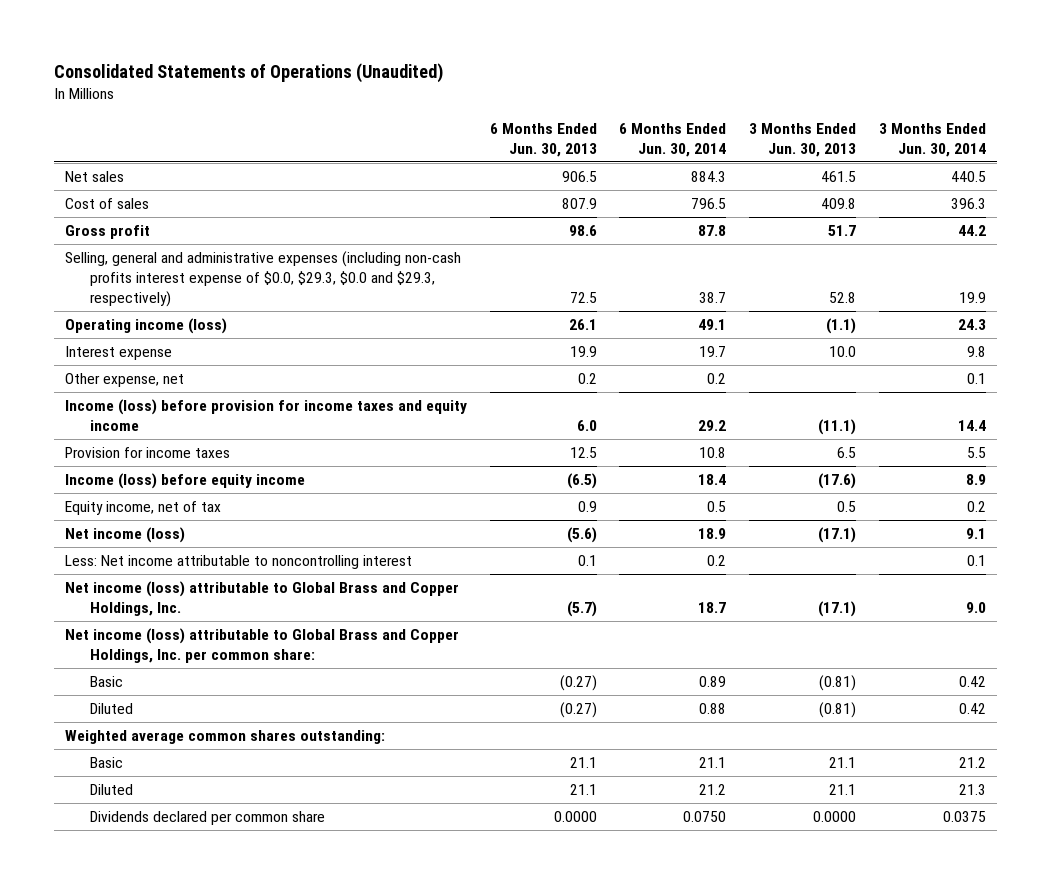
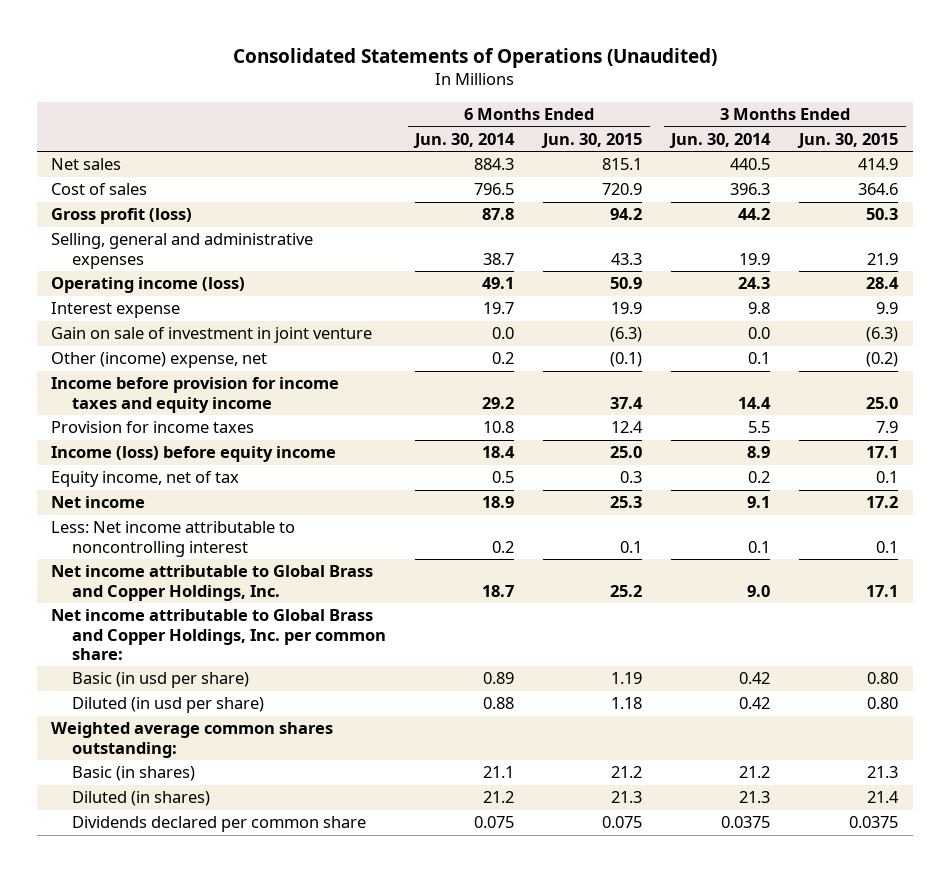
[489,123,597,157] 6 Months Ended Jun. 30, 2013 -> none
[749,123,857,157] 3 Months Ended Jun. 30, 2013 -> none
none -> [541,133,643,149] Jun. 30, 2015
none -> [797,133,899,149] Jun. 30, 2015
[65,225,151,240] Gross profit -> [51,208,193,225] Gross profit (loss)
[65,251,462,307] Selling, general and administrative expenses (including non-cash profits interest expense of $0.0, $29.3, $0.0 and $29.3, respectively) -> [51,233,314,269] Selling, general and administrative expenses
none -> [51,327,373,344] Gain on sale of investment in joint venture
[65,373,185,388] Other expense, net -> [51,352,268,369] Other (income) expense, net
[65,399,468,431] Income (loss) before provision for income taxes and equity income -> [51,377,340,413] Income before provision for income taxes and equity income
[65,527,186,544] Net income (loss) -> [51,496,146,509] Net income
[65,581,460,616] Net income (loss) attributable to Global Brass and Copper Holdings, Inc. -> [51,565,374,601] Net income attributable to Global Brass and Copper Holdings, Inc.
[65,628,460,663] Net income (loss) attributable to Global Brass and Copper Holdings, Inc. per common share: -> [51,609,386,661] Net income attributable to Global Brass and Copper Holdings, Inc. per common share:
[89,676,123,688] Basic -> [71,672,249,689] Basic (in usd per share)
[89,703,133,715] Diluted -> [71,697,264,714] Diluted (in usd per share)
[89,757,123,769] Basic -> [71,766,195,782] Basic (in shares)
[89,784,133,796] Diluted -> [71,791,210,807] Diluted (in shares)
[683,811,727,823] 0.0750 -> [474,816,515,829] 0.075

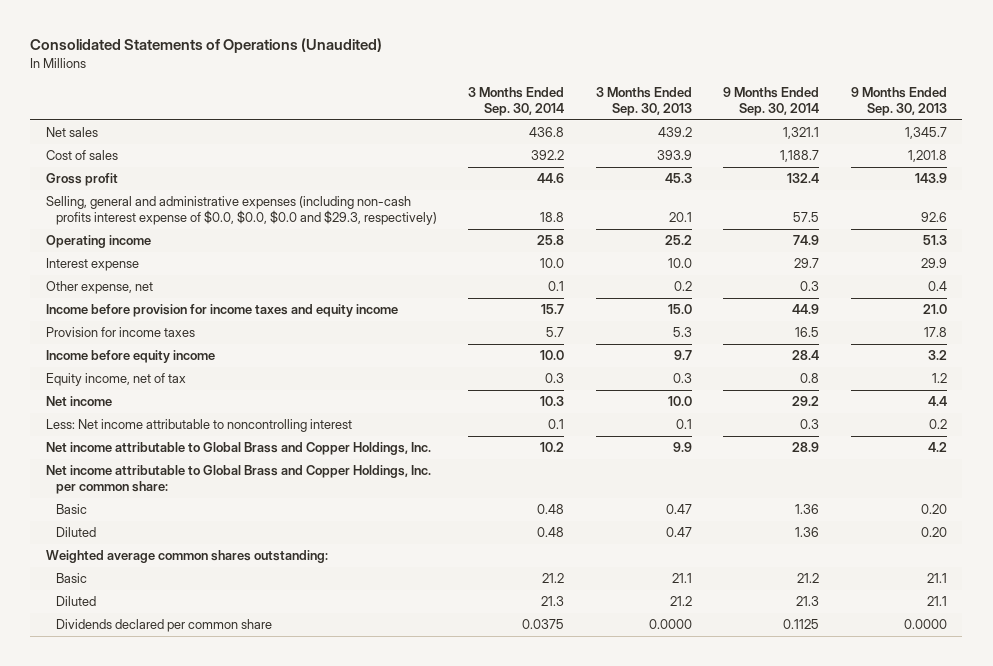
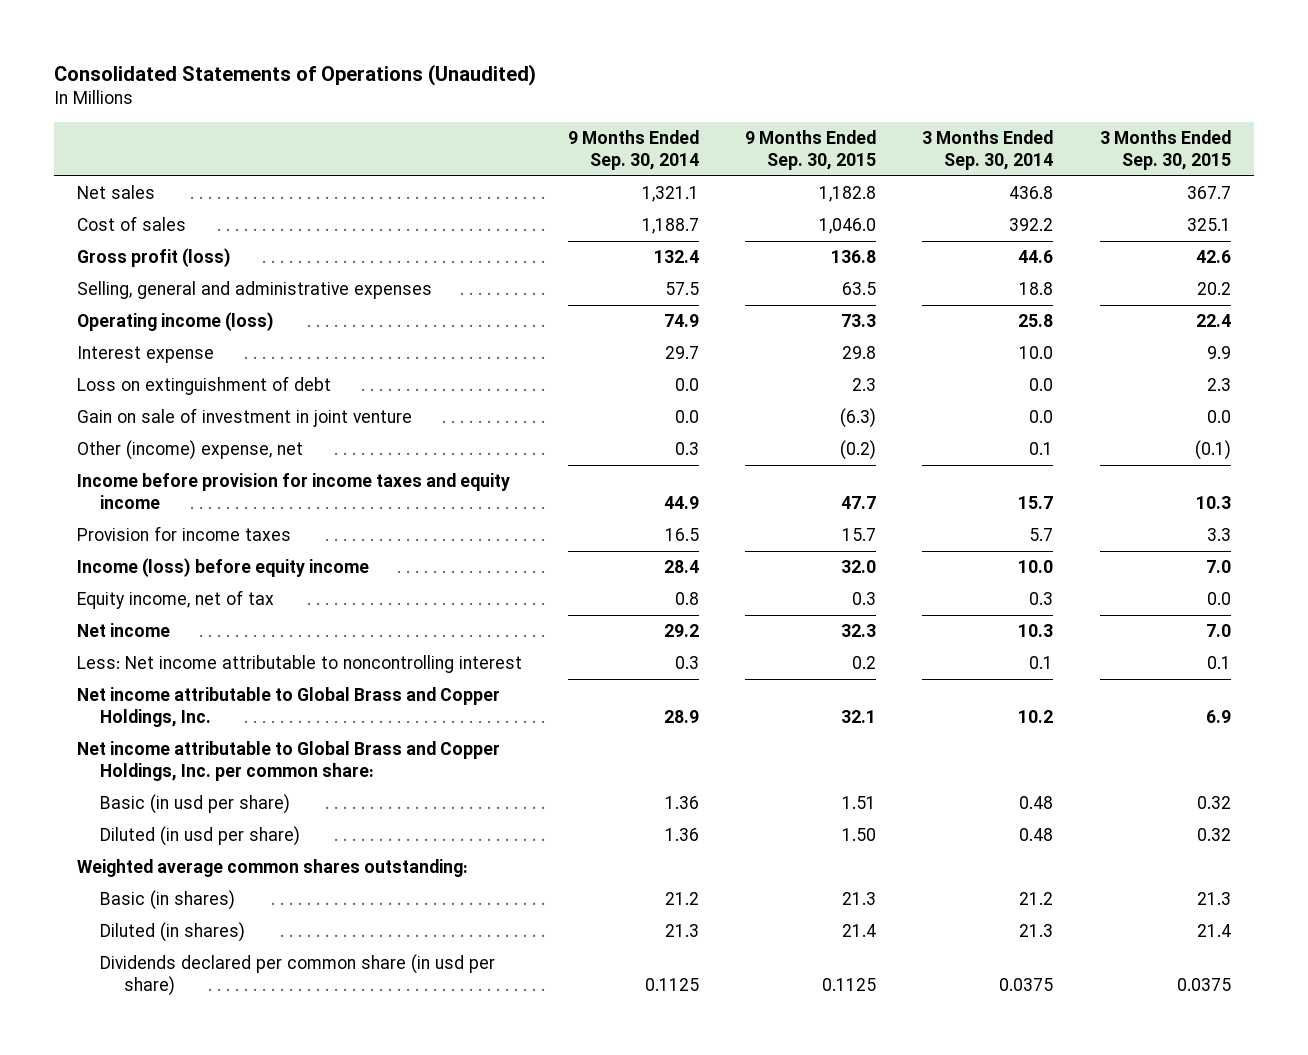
[595,87,692,116] 3 Months Ended Sep. 30, 2013 -> none
[850,87,947,116] 9 Months Ended Sep. 30, 2013 -> none
none -> [745,129,877,171] 9 Months Ended Sep. 30, 2015
none -> [1099,129,1231,171] 3 Months Ended Sep. 30, 2015
[46,173,119,187] Gross profit -> [76,248,231,268] Gross profit (loss)
[46,196,437,225] Selling, general and administrative expenses (including non-cash profits interest expense of $0.0, $0.0, $0.0 and $29.3, respectively) -> [76,281,432,300] Selling, general and administrative expenses
[46,235,152,249] Operating income -> [76,312,274,332] Operating income (loss)
none -> [76,376,331,396] Loss on extinguishment of debt
none -> [76,408,412,428] Gain on sale of investment in joint venture
[46,281,154,295] Other expense, net -> [76,440,303,461] Other (income) expense, net
[46,350,216,364] Income before equity income -> [76,558,369,578] Income (loss) before equity income
[55,504,87,515] Basic -> [100,794,291,815] Basic (in usd per share)
[55,527,96,538] Diluted -> [100,826,301,847] Diluted (in usd per share)
[55,573,87,584] Basic -> [100,890,236,911] Basic (in shares)
[55,596,96,607] Diluted -> [100,922,246,943] Diluted (in shares)
[55,619,272,633] Dividends declared per common share -> [100,954,496,997] Dividends declared per common share (in usd per share)

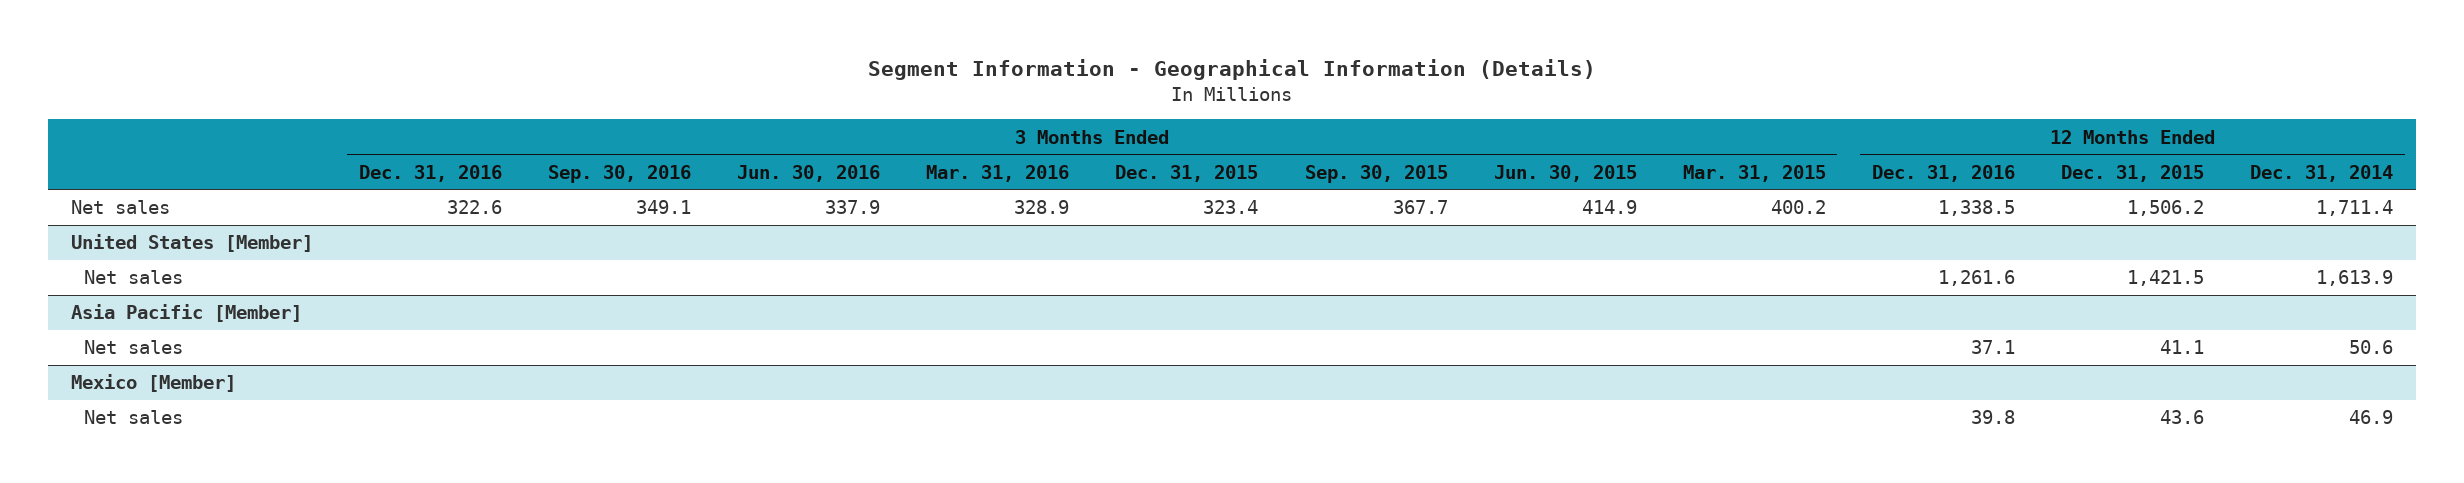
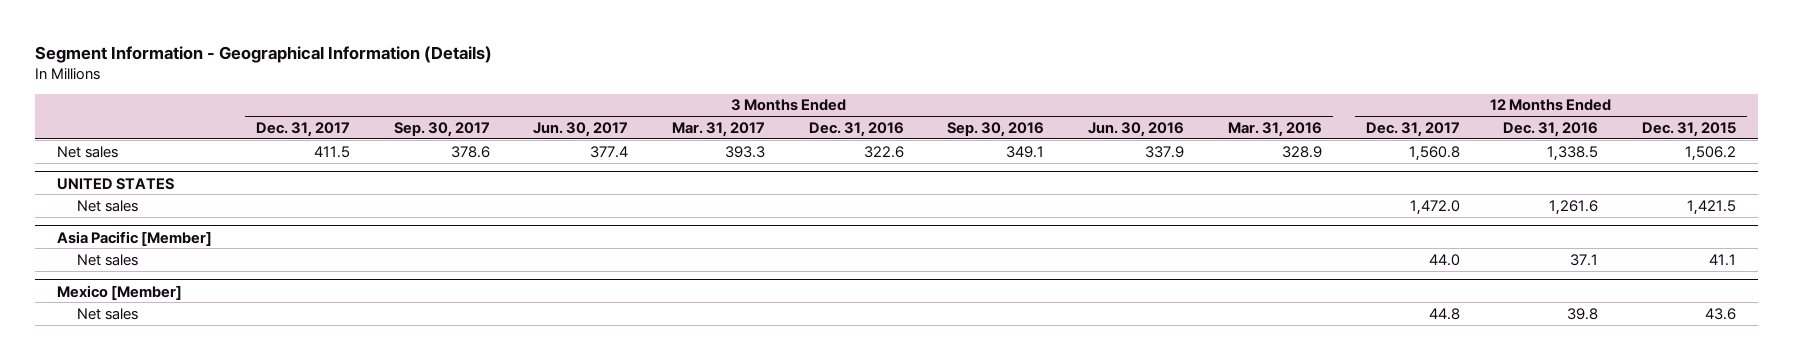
[1115,164,1259,182] Dec. 31, 2015 -> none
[1304,164,1448,183] Sep. 30, 2015 -> none
[1493,164,1637,182] Jun. 30, 2015 -> none
[1682,164,1826,182] Mar. 31, 2015 -> none
[2250,164,2394,182] Dec. 31, 2014 -> none
none -> [255,121,350,137] Dec. 31, 2017
none -> [393,121,490,137] Sep. 30, 2017
none -> [533,121,629,137] Jun. 30, 2017
none -> [672,121,766,137] Mar. 31, 2017
none -> [1365,121,1460,137] Dec. 31, 2017
[70,234,313,253] United States [Member] -> [57,177,175,190] UNITED STATES

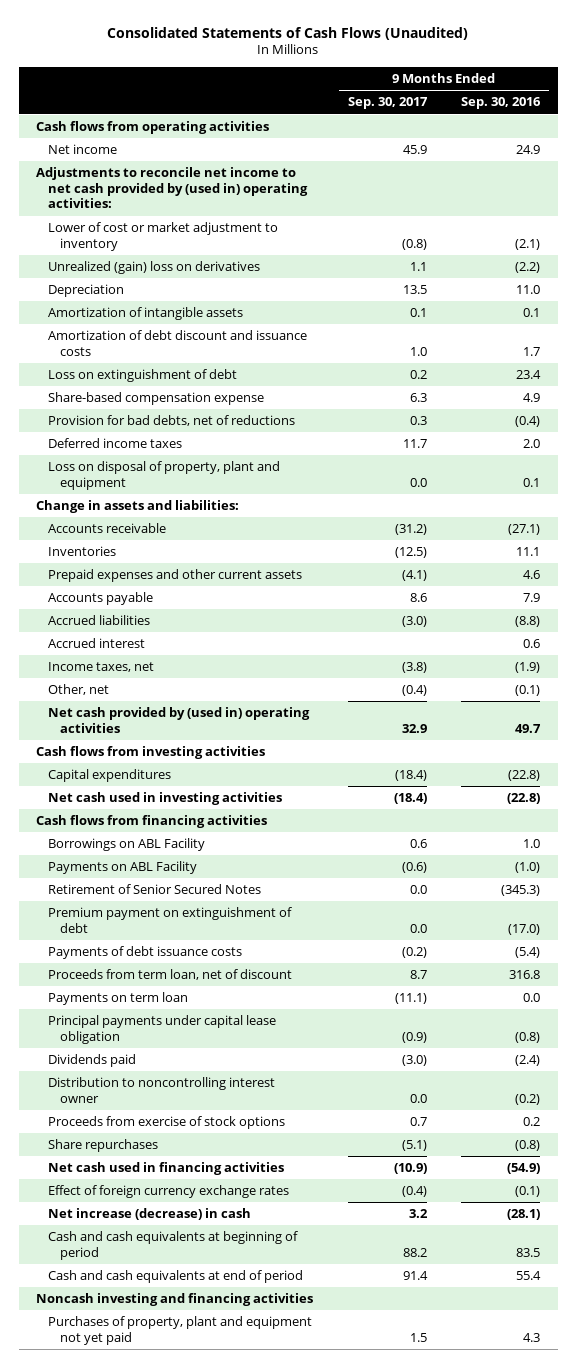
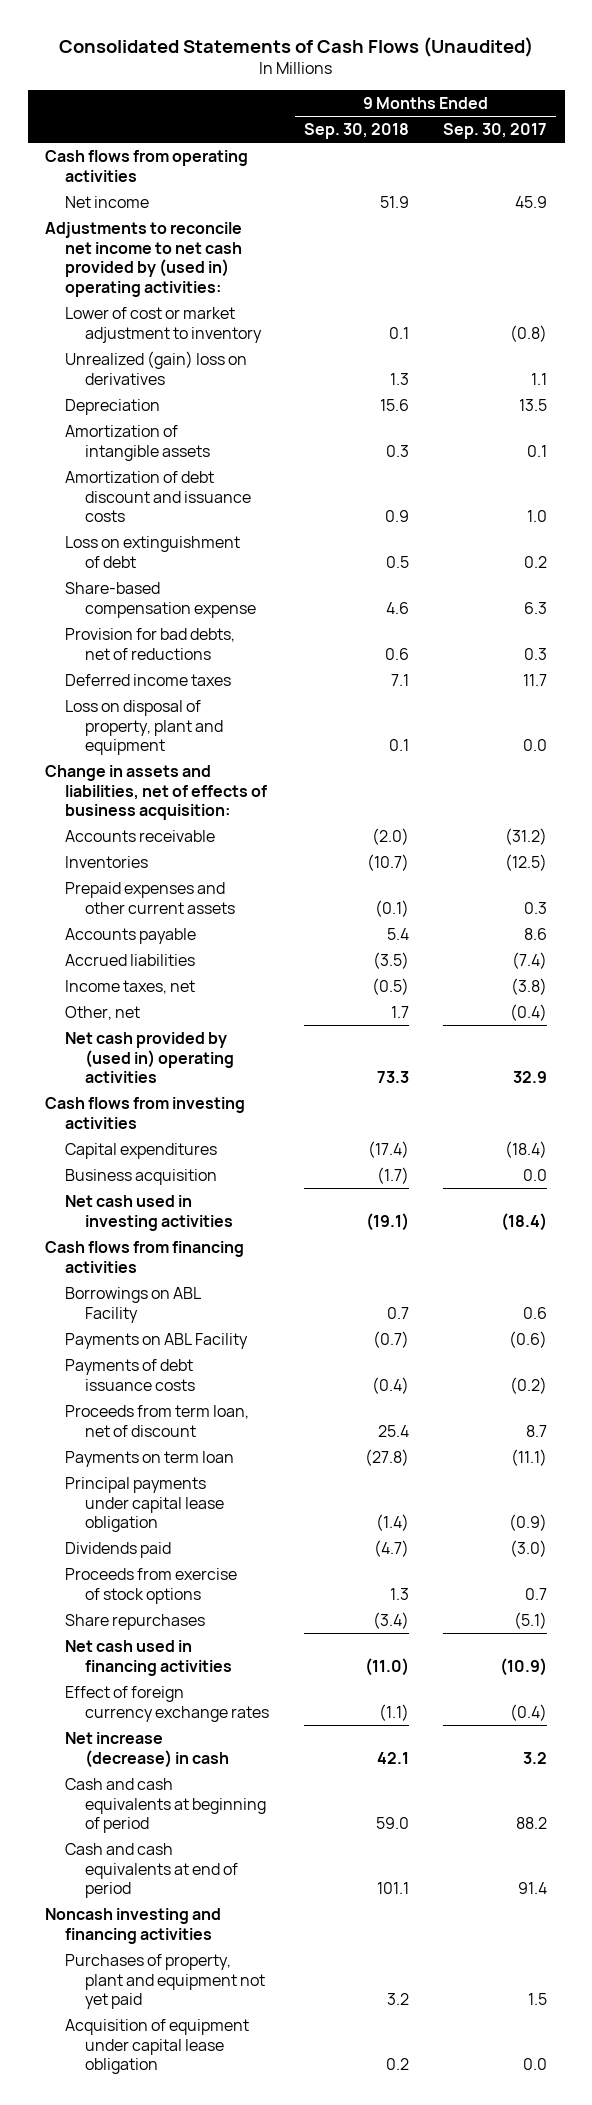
[461,97,542,110] Sep. 30, 2016 -> none
none -> [303,123,409,140] Sep. 30, 2018
[36,500,240,514] Change in assets and liabilities: -> [45,764,267,821] Change in assets and liabilities, net of effects of business acquisition:
[401,570,427,582] (4.1) -> [524,901,548,914] 0.3
[48,638,146,649] Accrued interest -> none
[401,616,427,628] (3.0) -> [512,951,548,969] (7.4)
none -> [64,1168,217,1185] Business acquisition
[48,884,262,895] Retirement of Senior Secured Notes -> none
[48,907,293,933] Premium payment on extinguishment of debt -> none
[48,1077,276,1103] Distribution to noncontrolling interest owner -> none
none -> [64,2018,249,2075] Acquisition of equipment under capital lease obligation

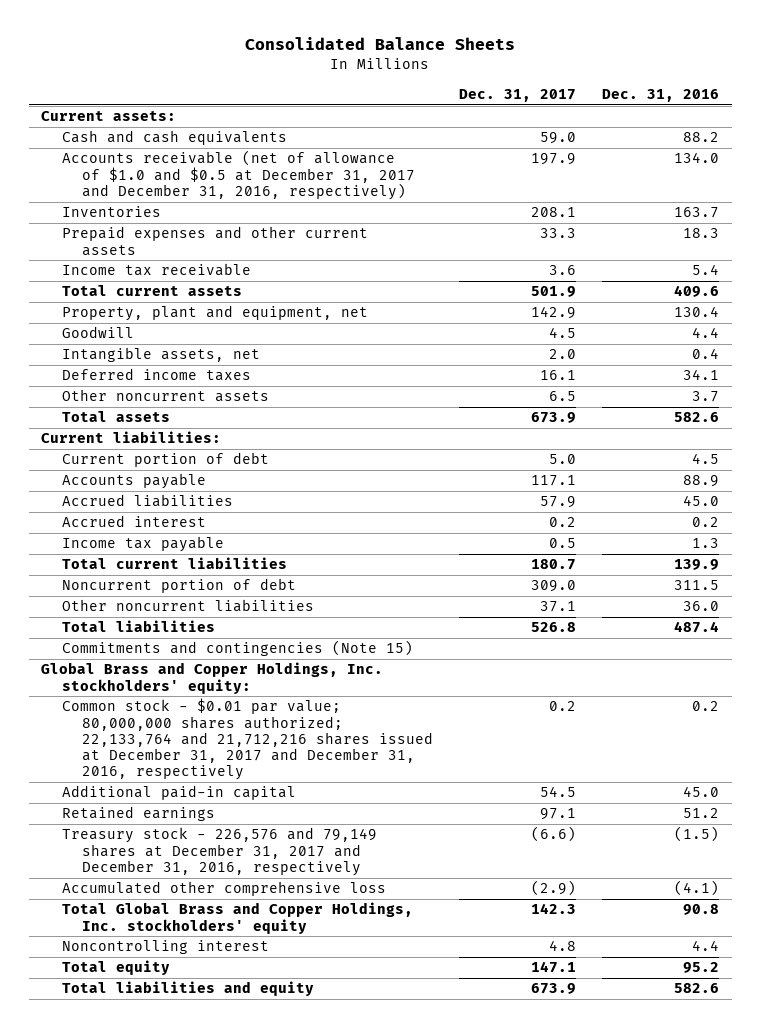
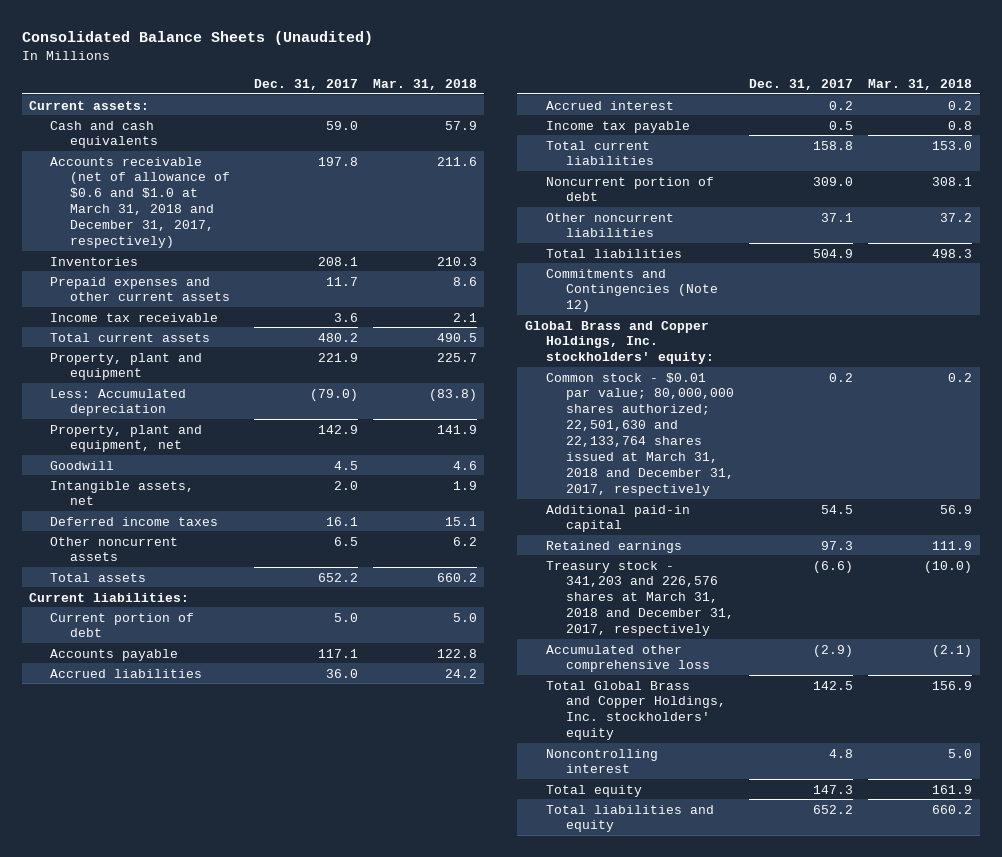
[245,37,516,51] Consolidated Balance Sheets -> [21,31,373,46] Consolidated Balance Sheets (Unaudited)
[601,89,719,103] Dec. 31, 2016 -> none
none -> [372,78,477,90] Mar. 31, 2018
[61,150,416,200] Accounts receivable (net of allowance of $1.0 and $0.5 at December 31, 2017 and December 31, 2016, respectively) -> [49,156,231,249] Accounts receivable (net of allowance of $0.6 and $1.0 at March 31, 2018 and December 31, 2017, respectively)
[530,153,576,166] 197.9 -> [317,156,358,166] 197.8
[539,228,576,239] 33.3 -> [325,276,358,286] 11.7
[530,286,576,298] 501.9 -> [317,332,358,342] 480.2
none -> [49,352,202,381] Property, plant and equipment
none -> [49,388,186,417] Less: Accumulated depreciation
[530,412,576,424] 673.9 -> [317,572,358,582] 652.2
[539,496,576,509] 57.9 -> [325,668,358,678] 36.0
[530,559,576,571] 180.7 -> [813,140,854,150] 158.8
[530,622,576,633] 526.8 -> [813,248,854,258] 504.9
[61,640,413,657] Commitments and contingencies (Note 15) -> [545,268,719,313] Commitments and Contingencies (Note 12)
[61,698,434,781] Common stock - $0.01 par value; 80,000,000 shares authorized; 22,133,764 and 21,712,216 shares issued at December 31, 2017 and December 31, 2016, respectively -> [545,372,735,497] Common stock - $0.01 par value; 80,000,000 shares authorized; 22,501,630 and 22,133,764 shares issued at March 31, 2018 and December 31, 2017, respectively
[539,808,576,821] 97.1 -> [821,540,854,550] 97.3
[61,827,377,876] Treasury stock - 226,576 and 79,149 shares at December 31, 2017 and December 31, 2016, respectively -> [545,560,735,637] Treasury stock - 341,203 and 226,576 shares at March 31, 2018 and December 31, 2017, respectively
[530,903,576,915] 142.3 -> [813,680,854,690] 142.5
[530,961,576,974] 147.1 -> [813,784,854,794] 147.3
[530,983,576,995] 673.9 -> [813,804,854,814] 652.2

